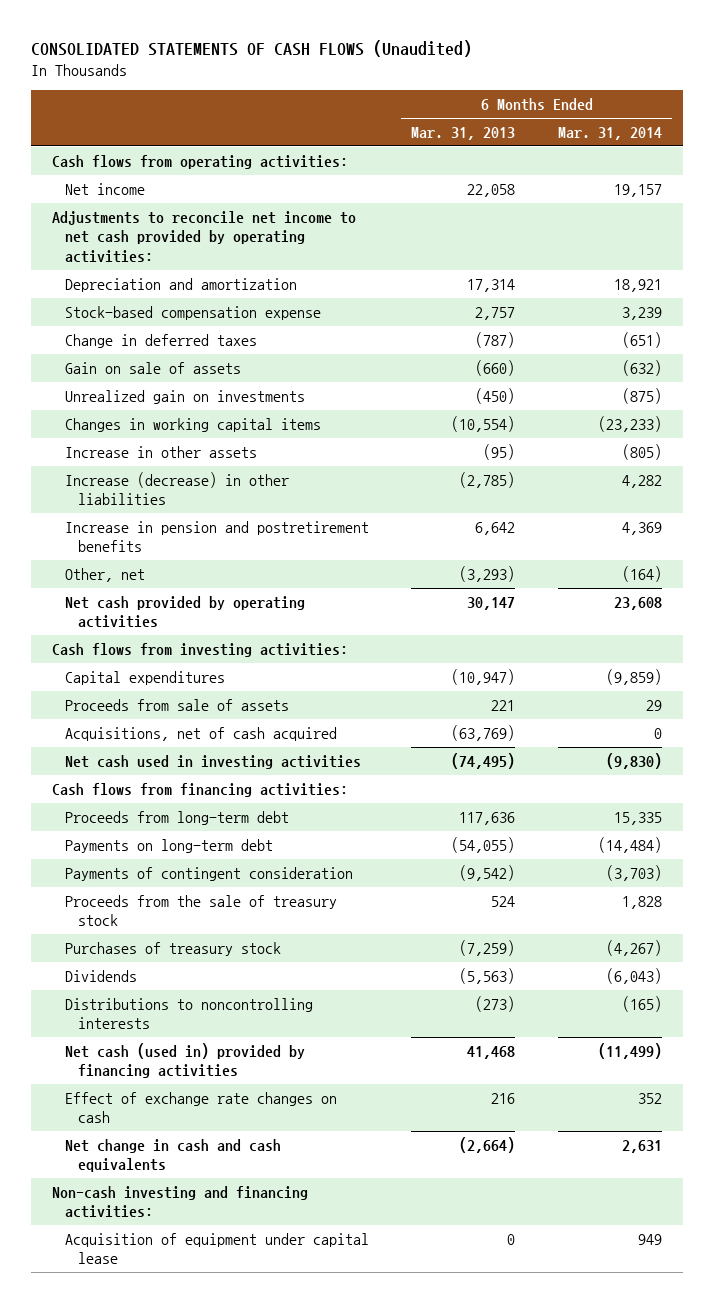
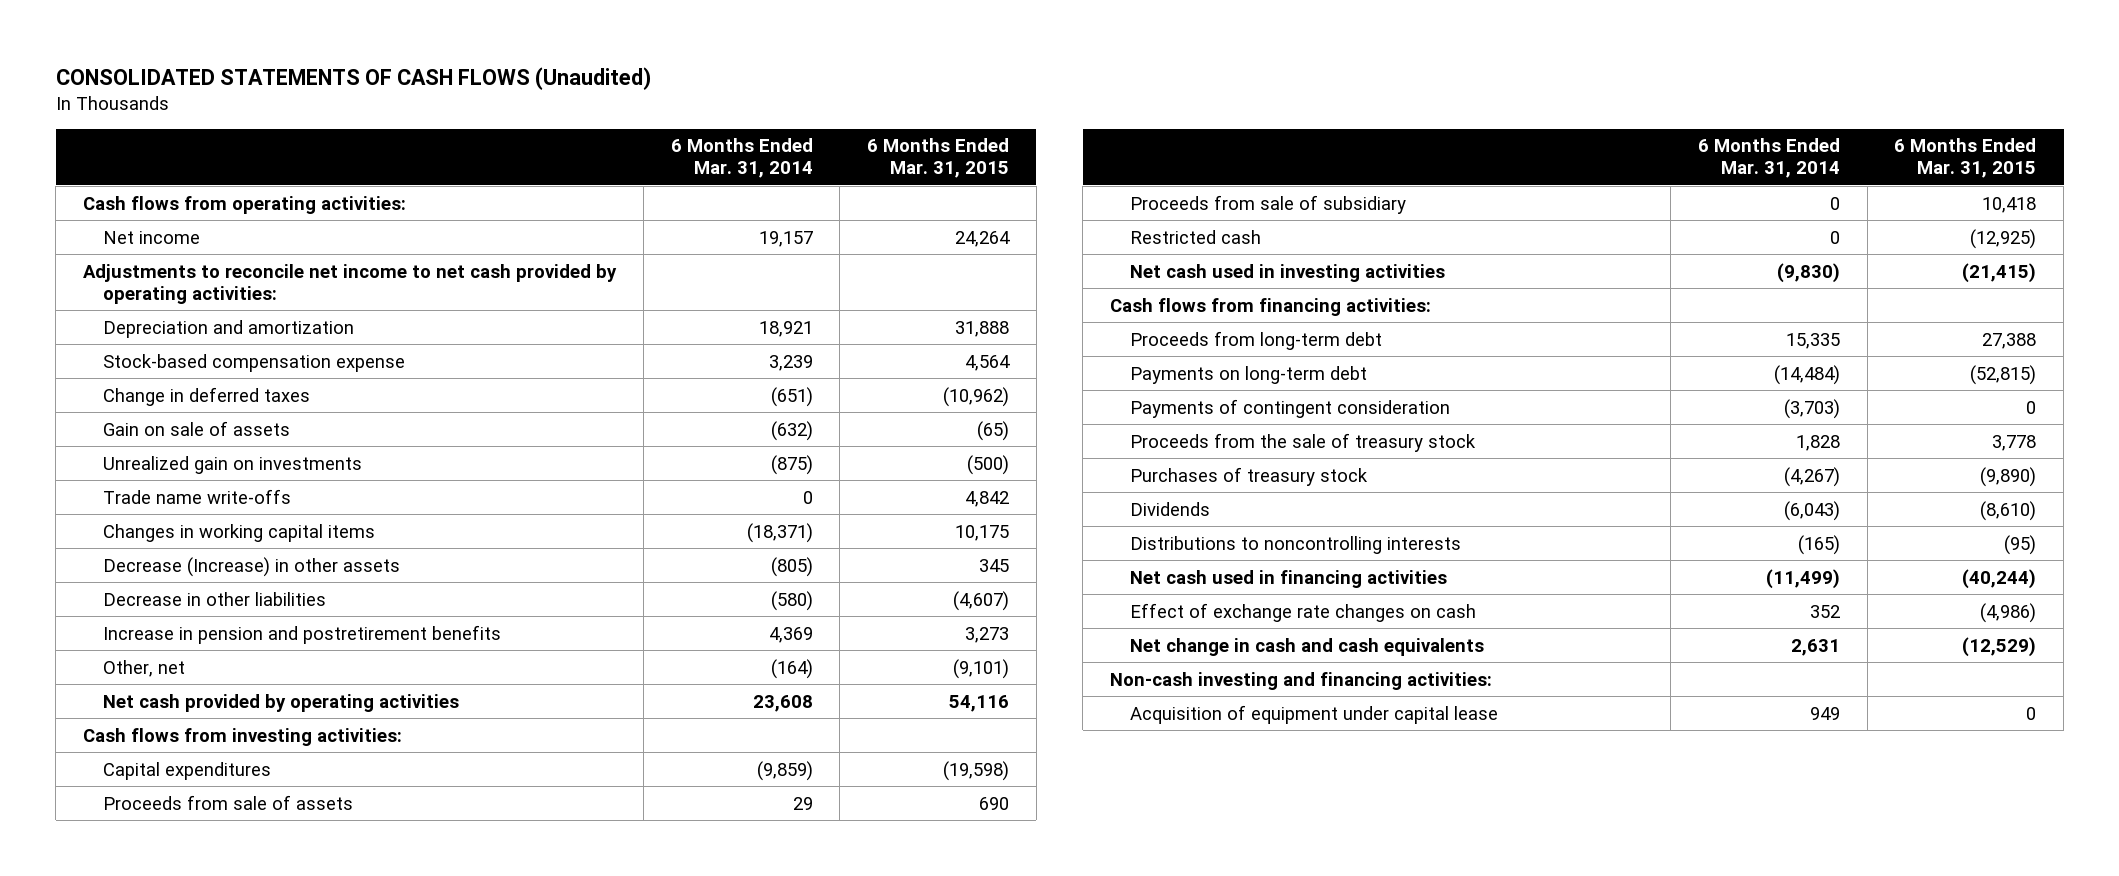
[411,126,516,140] Mar. 31, 2013 -> none
none -> [867,138,1010,179] 6 Months Ended Mar. 31, 2015
none -> [102,488,291,504] Trade name write-offs
[597,415,662,432] (23,233) -> [746,522,813,543] (18,371)
[64,445,257,458] Increase in other assets -> [102,556,400,577] Decrease (Increase) in other assets
[64,471,289,506] Increase (decrease) in other liabilities -> [102,591,326,606] Decrease in other liabilities
[621,474,662,488] 4,282 -> [770,590,813,611] (580)
[64,726,337,741] Acquisitions, net of cash acquired -> [1129,194,1406,214] Proceeds from sale of subsidiary
none -> [1129,229,1261,244] Restricted cash
[64,1042,305,1079] Net cash (used in) provided by financing activities -> [1129,569,1447,588] Net cash used in financing activities

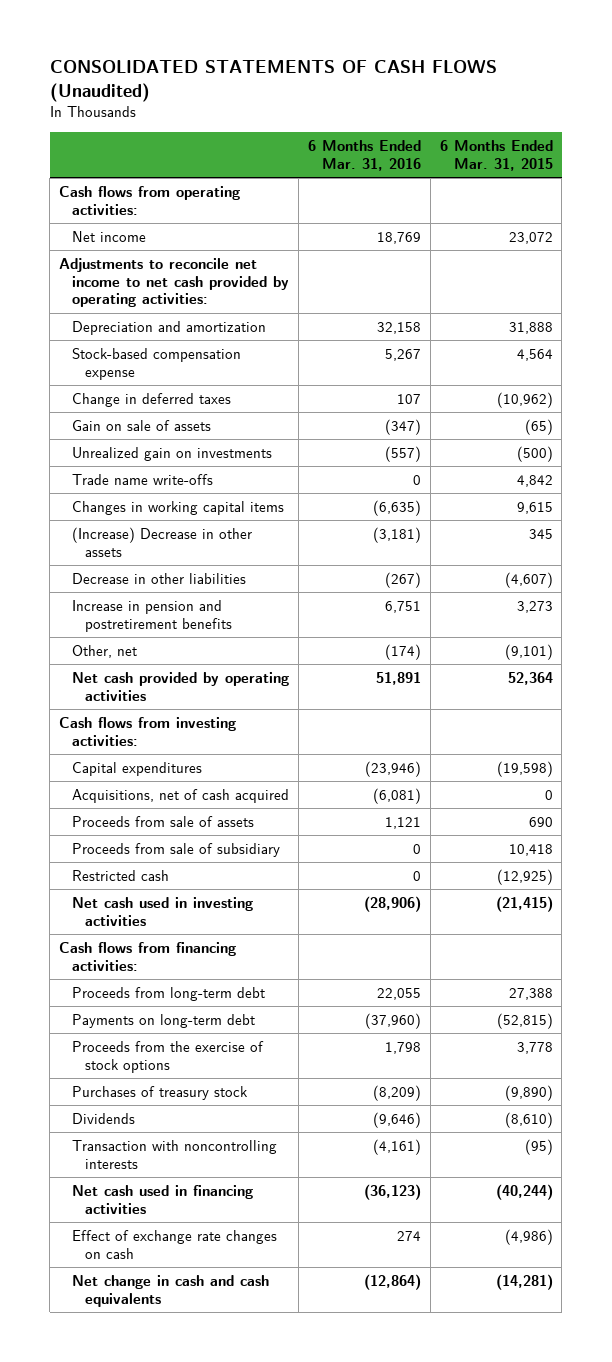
[670,138,813,179] 6 Months Ended Mar. 31, 2014 -> none
none -> [307,140,421,172] 6 Months Ended Mar. 31, 2016
[955,230,1011,247] 24,264 -> [508,231,553,244] 23,072
[955,524,1010,541] 10,175 -> [516,501,553,514] 9,615
[102,556,400,577] Decrease (Increase) in other assets -> [71,526,252,557] (Increase) Decrease in other assets
[949,694,1010,712] 54,116 -> [507,671,553,685] 52,364
none -> [71,788,289,803] Acquisitions, net of cash acquired
[1129,398,1450,418] Payments of contingent consideration -> none
[1129,432,1476,452] Proceeds from the sale of treasury stock -> [71,1040,264,1073] Proceeds from the exercise of stock options
[1129,535,1461,554] Distributions to noncontrolling interests -> none
none -> [71,1139,277,1169] Transaction with noncontrolling interests
[1110,671,1493,690] Non-cash investing and financing activities: -> none
[1129,704,1498,724] Acquisition of equipment under capital lease -> none
[1962,636,2037,657] (12,529) -> [495,1273,553,1290] (14,281)

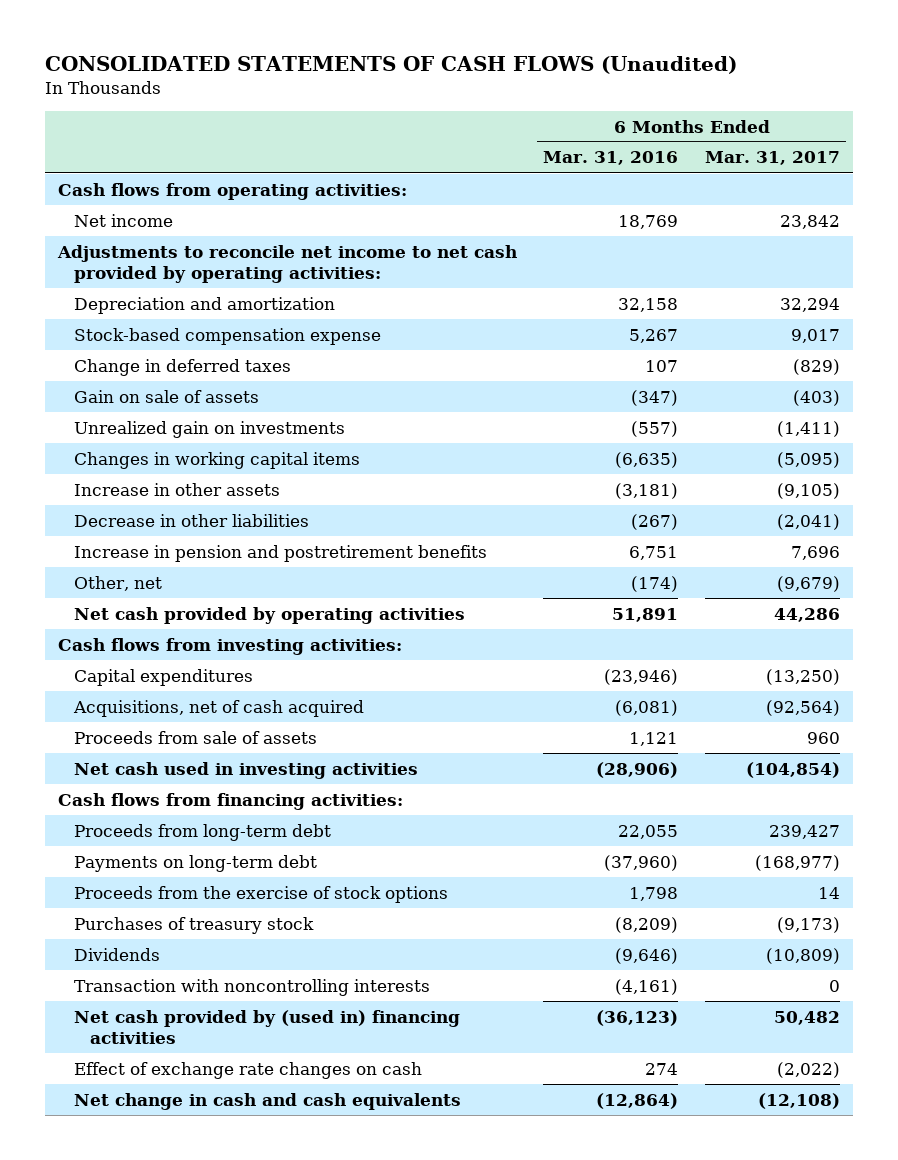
[439,140,553,172] 6 Months Ended Mar. 31, 2015 -> none
none -> [704,151,840,166] Mar. 31, 2017
[71,473,213,485] Trade name write-offs -> none
[71,526,252,557] (Increase) Decrease in other assets -> [73,482,280,496] Increase in other assets
[71,842,280,857] Proceeds from sale of subsidiary -> none
[71,869,169,881] Restricted cash -> none
[71,1184,253,1214] Net cash used in financing activities -> [73,1009,460,1044] Net cash provided by (used in) financing activities

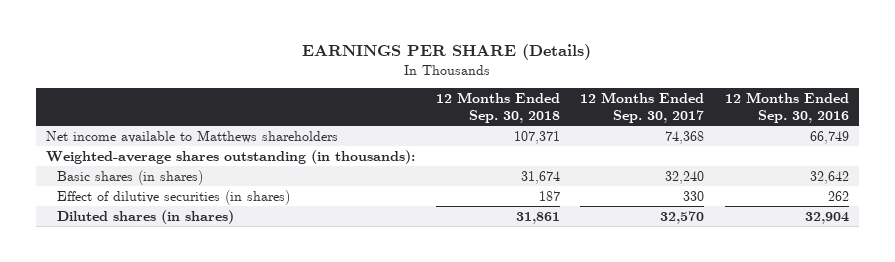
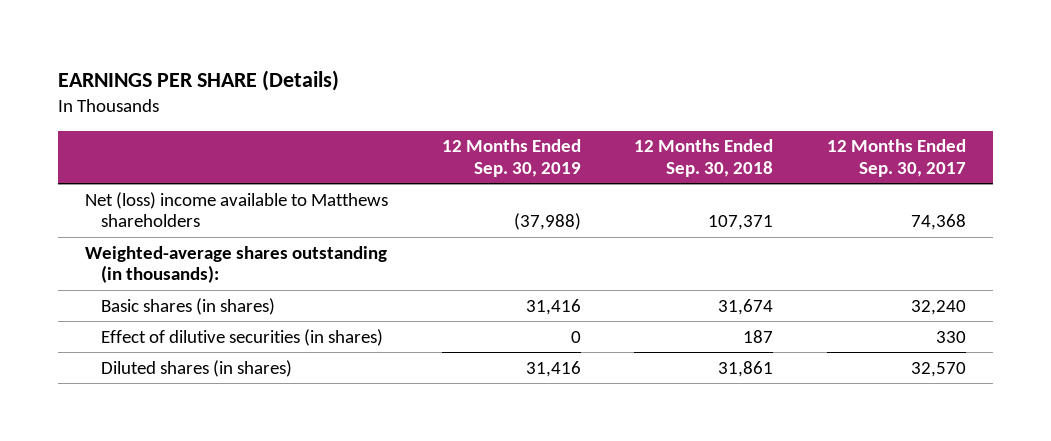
[724,91,849,123] 12 Months Ended Sep. 30, 2016 -> none
none -> [441,139,581,177] 12 Months Ended Sep. 30, 2019
[45,129,338,143] Net income available to Matthews shareholders -> [85,191,389,228] Net (loss) income available to Matthews shareholders

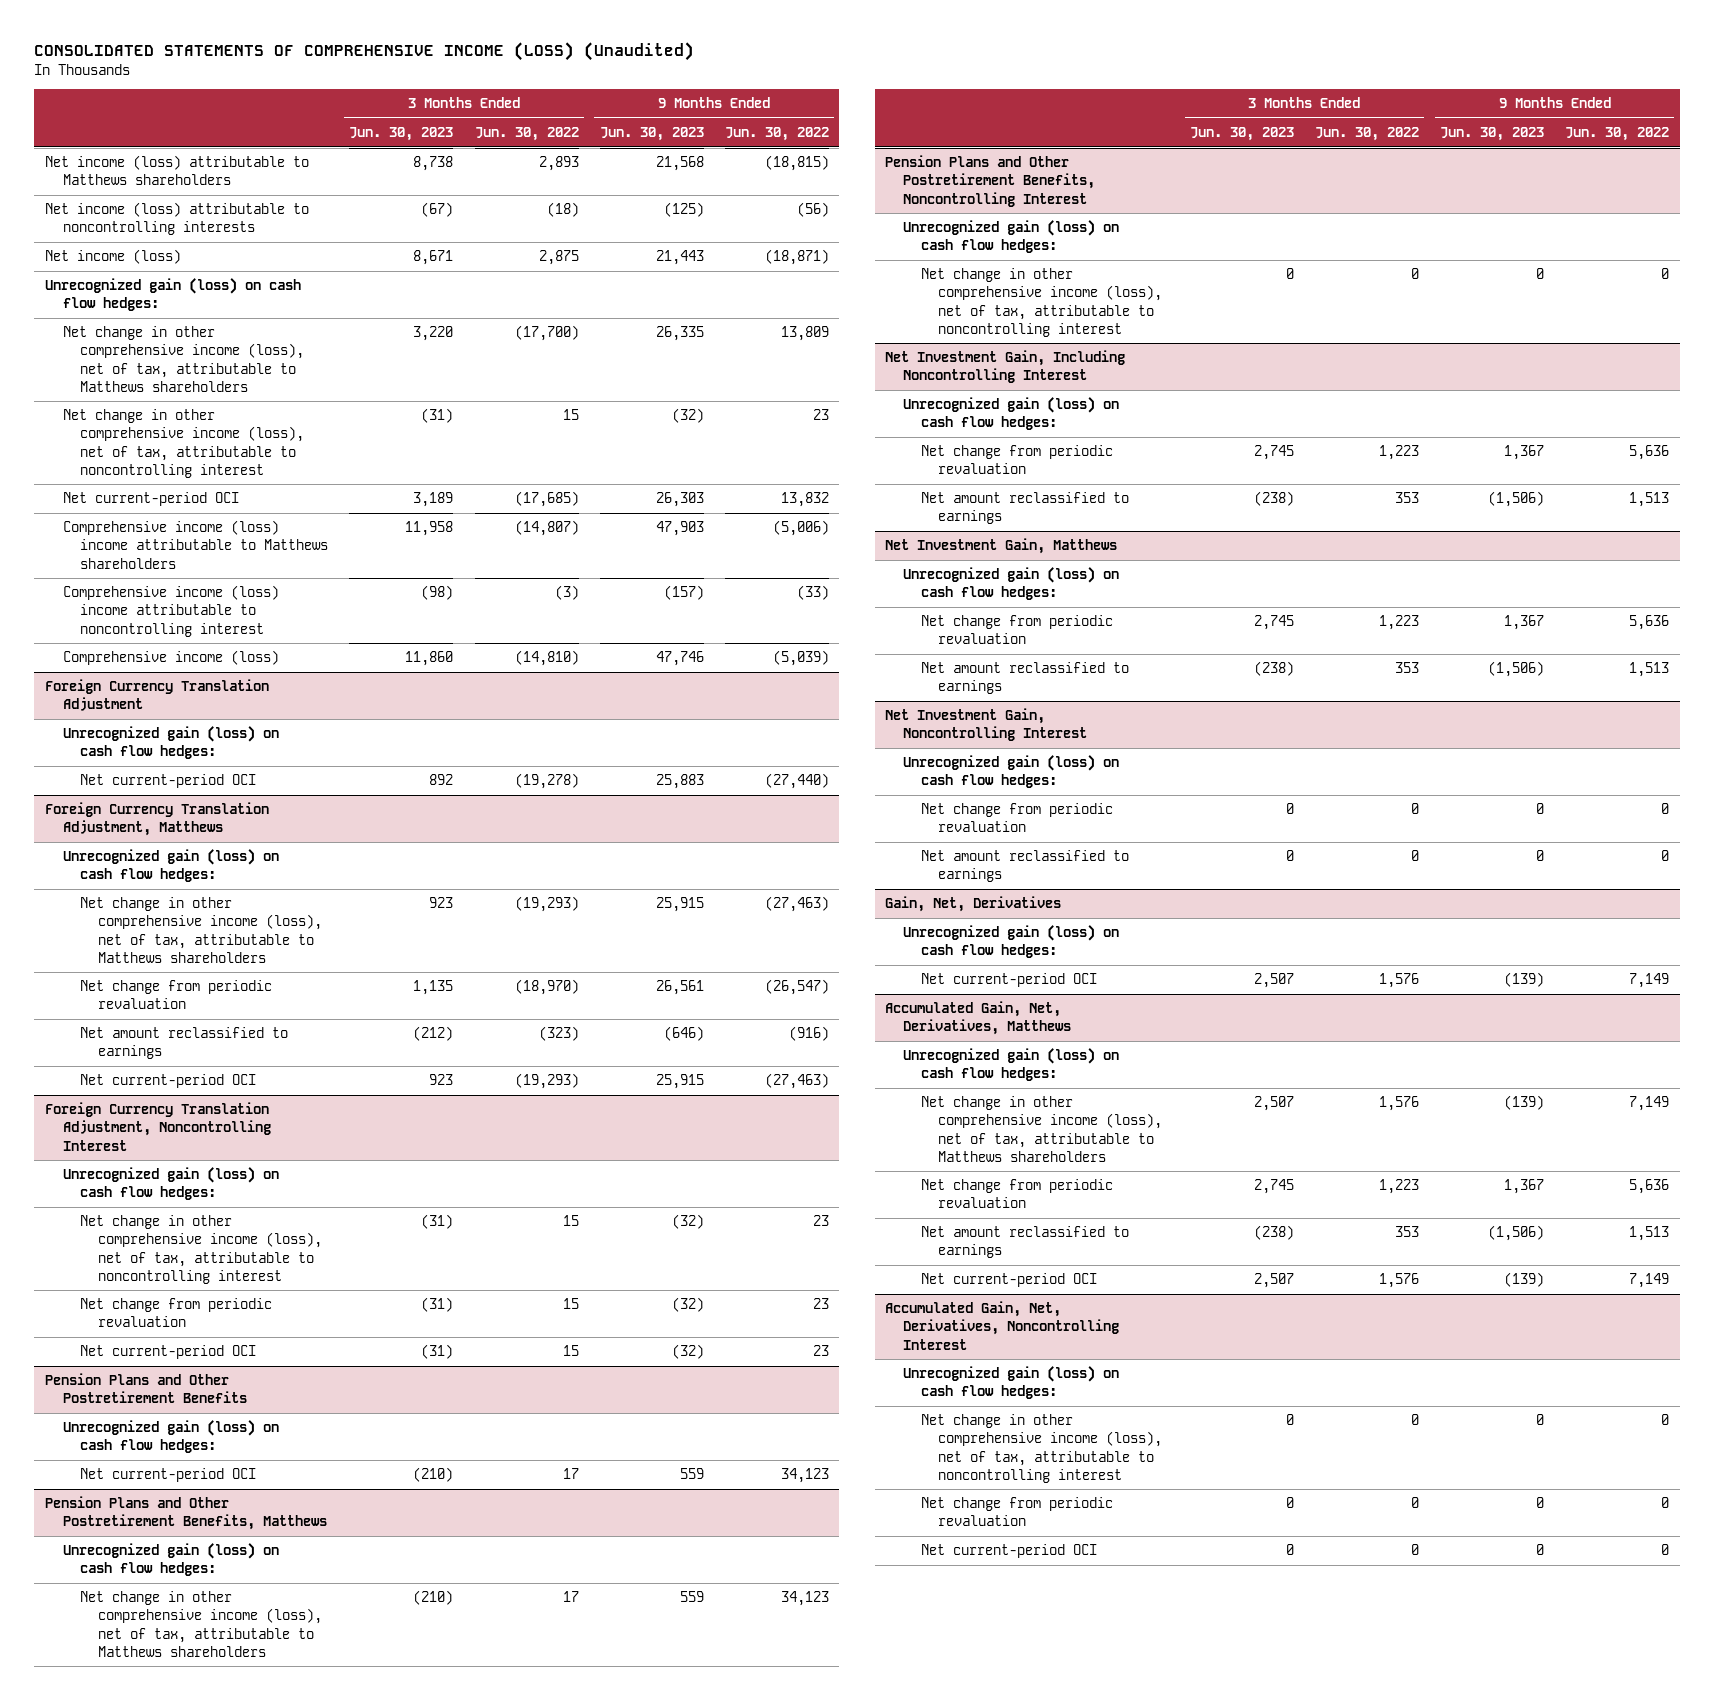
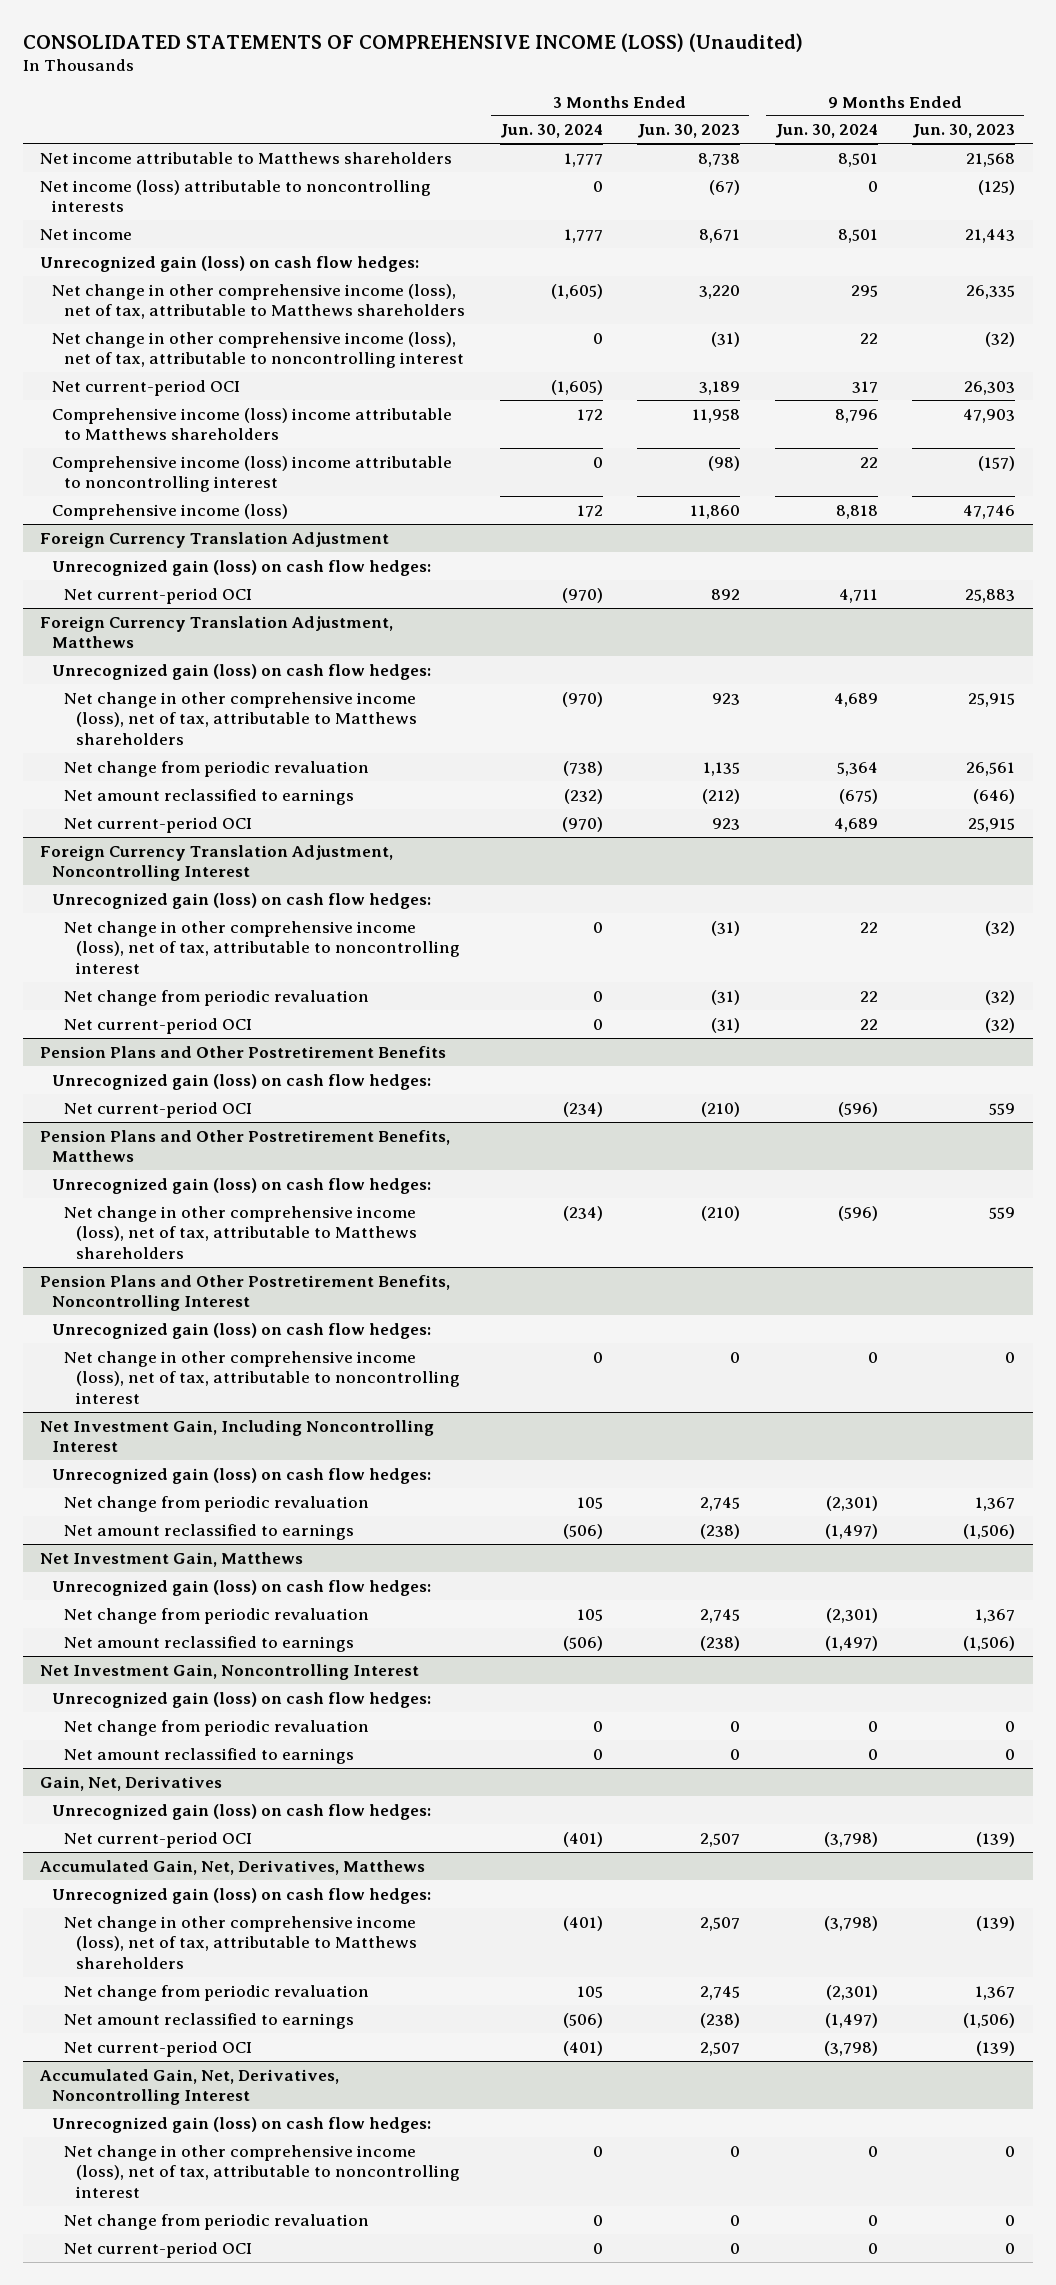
[474,127,579,142] Jun. 30, 2022 -> none
[724,127,829,142] Jun. 30, 2022 -> none
none -> [499,124,603,139] Jun. 30, 2024
none -> [774,124,878,139] Jun. 30, 2024
[44,155,309,186] Net income (loss) attributable to Matthews shareholders -> [40,151,453,164] Net income attributable to Matthews shareholders
[44,249,181,265] Net income (loss) -> [40,227,133,240] Net income

